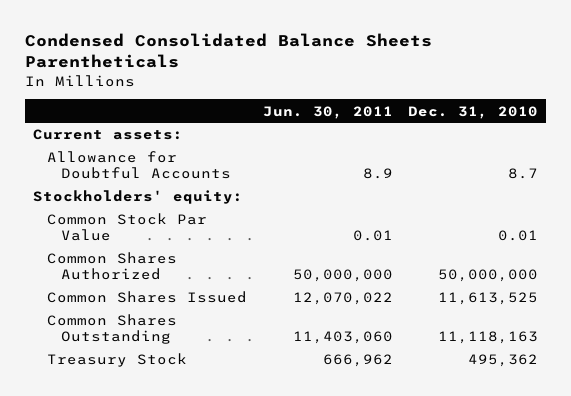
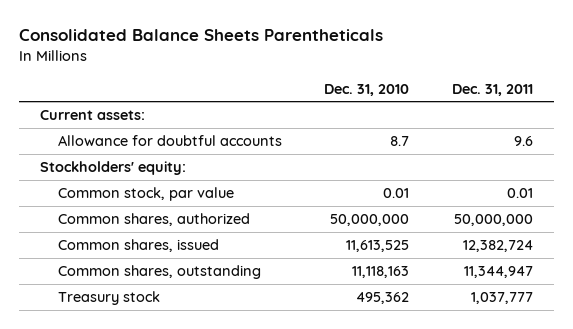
[25,33,433,69] Condensed Consolidated Balance Sheets Parentheticals -> [18,29,383,42] Consolidated Balance Sheets Parentheticals
[262,105,393,119] Jun. 30, 2011 -> none
none -> [451,83,533,96] Dec. 31, 2011
[47,151,232,179] Allowance for Doubtful Accounts -> [58,135,283,147] Allowance for doubtful accounts
[47,213,208,241] Common Stock Par Value -> [58,187,235,202] Common stock, par value
[47,252,178,280] Common Shares Authorized -> [58,213,251,227] Common shares, authorized
[47,291,248,304] Common Shares Issued -> [58,239,220,253] Common shares, issued
[47,314,178,344] Common Shares Outstanding -> [58,265,262,280] Common shares, outstanding
[47,353,188,368] Treasury Stock -> [58,291,161,306] Treasury stock

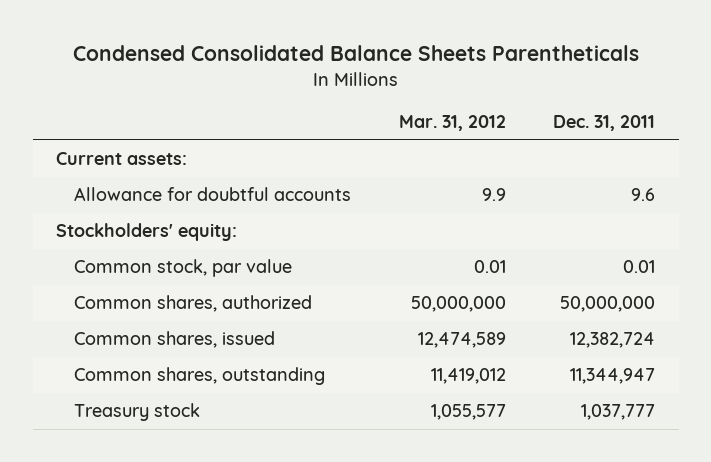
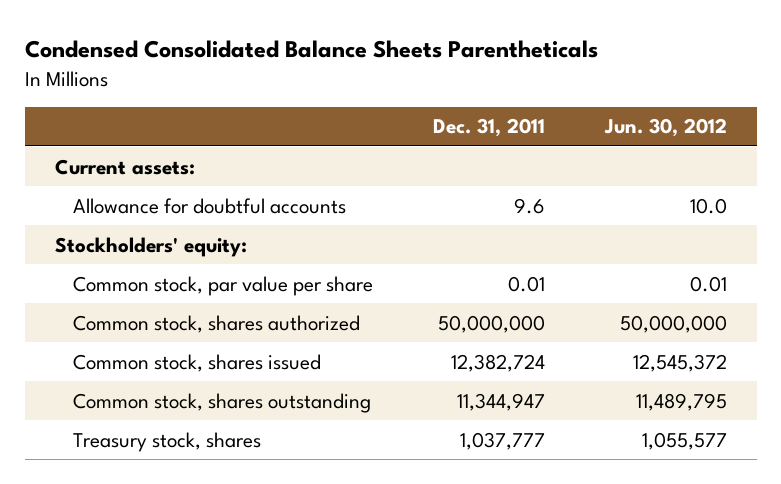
[398,115,506,132] Mar. 31, 2012 -> none
none -> [603,118,727,138] Jun. 30, 2012
[74,259,293,278] Common stock, par value -> [72,275,373,296] Common stock, par value per share
[74,295,313,313] Common shares, authorized -> [72,314,360,333] Common stock, shares authorized
[74,331,276,349] Common shares, issued -> [72,353,321,372] Common stock, shares issued
[74,367,326,386] Common shares, outstanding -> [72,392,371,413] Common stock, shares outstanding
[74,403,201,422] Treasury stock -> [72,431,261,452] Treasury stock, shares

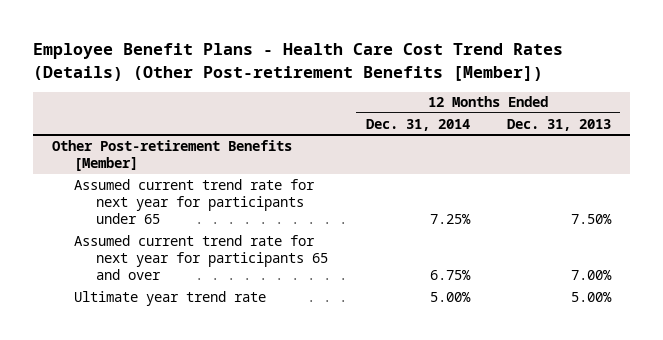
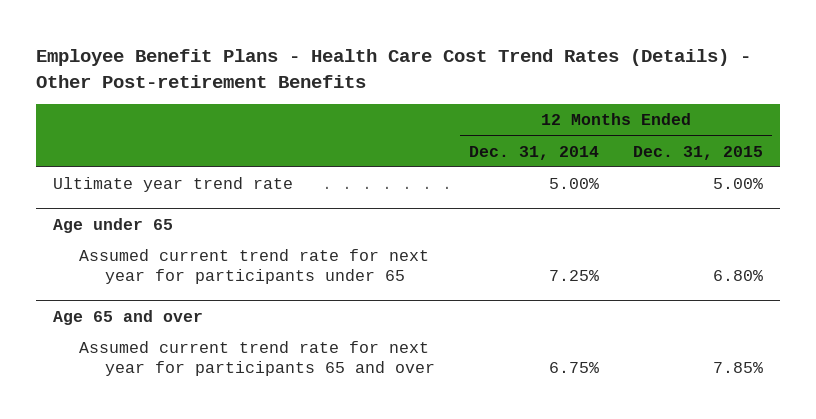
[33,43,564,81] Employee Benefit Plans - Health Care Cost Trend Rates (Details) (Other Post-retirement Benefits [Member]) -> [36,48,752,88] Employee Benefit Plans - Health Care Cost Trend Rates (Details) - Other Post-retirement Benefits
[506,118,611,131] Dec. 31, 2013 -> none
none -> [633,145,764,160] Dec. 31, 2015
[51,139,292,172] Other Post-retirement Benefits [Member] -> none
none -> [53,177,294,193] Ultimate year trend rate
none -> [53,218,174,234] Age under 65
none -> [53,310,204,326] Age 65 and over
[74,290,267,306] Ultimate year trend rate -> none

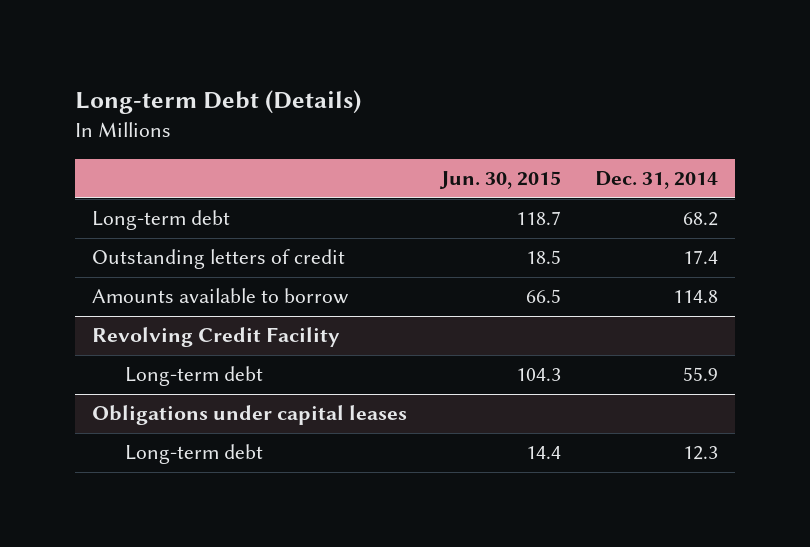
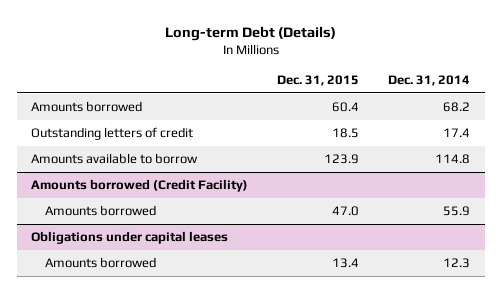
[438,171,561,190] Jun. 30, 2015 -> none
none -> [277,74,360,86] Dec. 31, 2015
[91,210,230,231] Long-term debt -> [31,101,143,113] Amounts borrowed
[91,327,340,348] Revolving Credit Facility -> none
none -> [31,179,249,193] Amounts borrowed (Credit Facility)
[124,366,263,387] Long-term debt -> [44,205,156,217] Amounts borrowed
[124,444,263,465] Long-term debt -> [44,257,156,269] Amounts borrowed

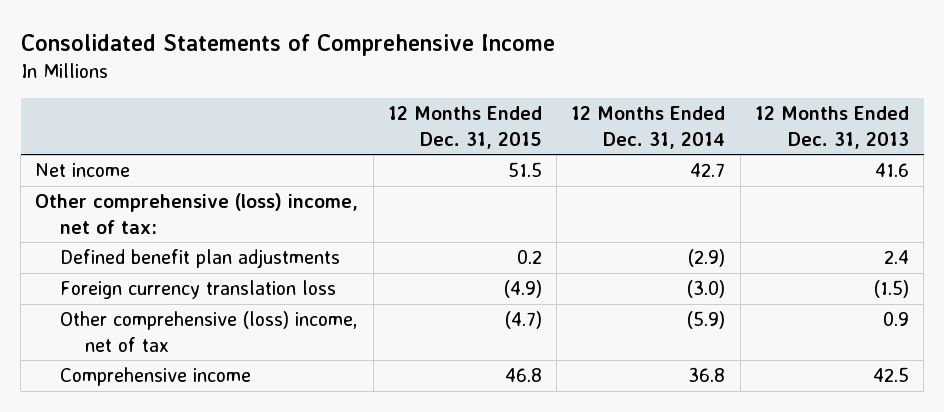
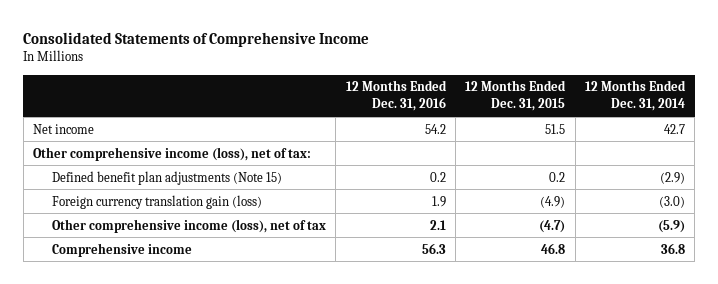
[754,106,909,149] 12 Months Ended Dec. 31, 2013 -> none
none -> [345,80,447,112] 12 Months Ended Dec. 31, 2016
[35,193,359,234] Other comprehensive (loss) income, net of tax: -> [32,146,311,161] Other comprehensive income (loss), net of tax:
[60,249,341,269] Defined benefit plan adjustments -> [52,170,283,185] Defined benefit plan adjustments (Note 15)
[60,280,337,300] Foreign currency translation loss -> [52,194,263,209] Foreign currency translation gain (loss)
[60,311,358,352] Other comprehensive (loss) income, net of tax -> [52,218,327,233] Other comprehensive income (loss), net of tax

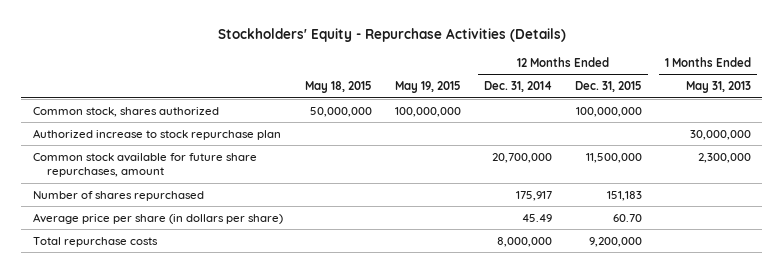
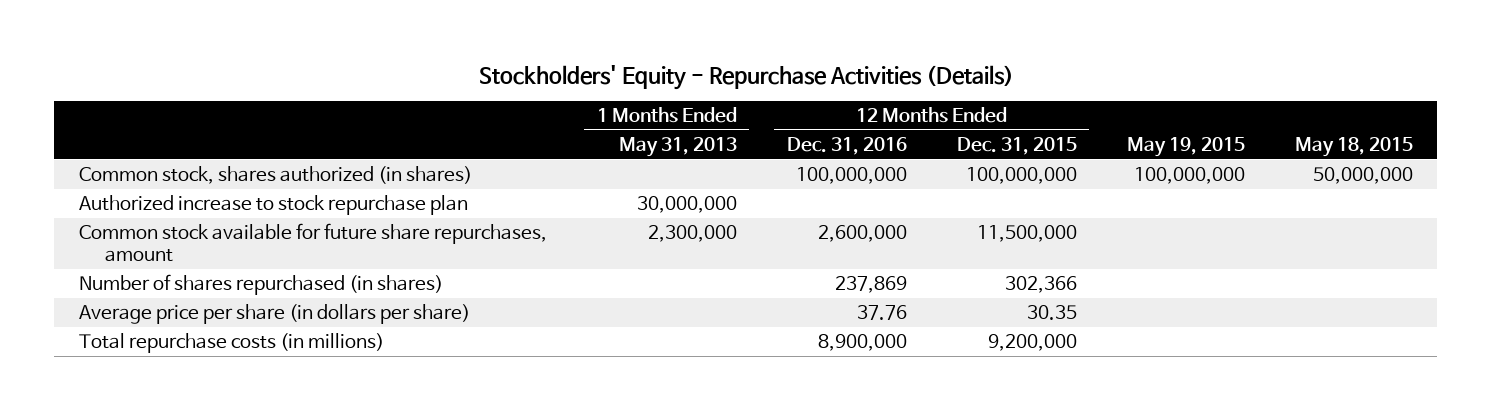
[484,81,553,93] Dec. 31, 2014 -> none
none -> [786,136,907,155] Dec. 31, 2016
[32,106,219,117] Common stock, shares authorized -> [79,165,473,184] Common stock, shares authorized (in shares)
[32,190,204,201] Number of shares repurchased -> [79,273,444,295] Number of shares repurchased (in shares)
[607,190,643,201] 151,183 -> [1004,275,1077,293] 302,366
[613,213,643,222] 60.70 -> [1026,304,1077,320] 30.35
[32,236,158,247] Total repurchase costs -> [79,332,385,353] Total repurchase costs (in millions)

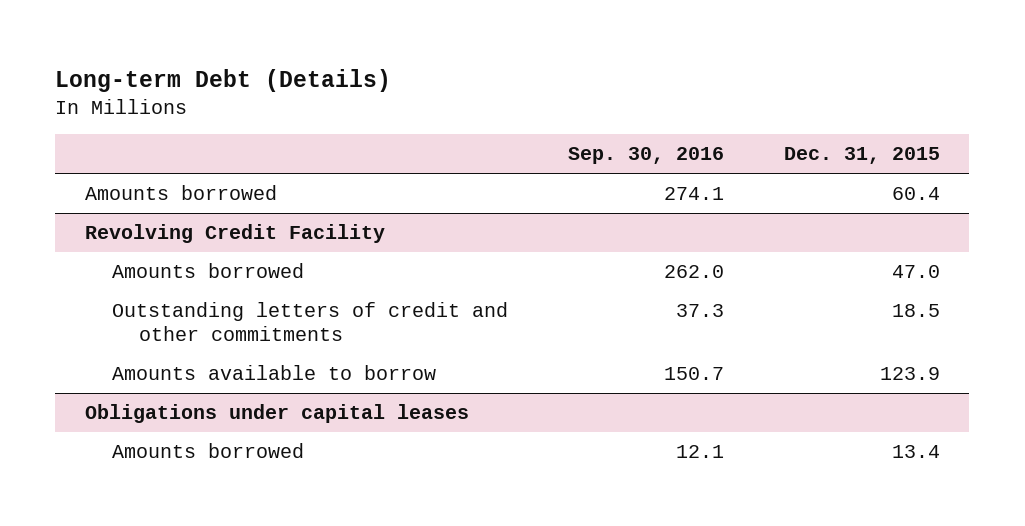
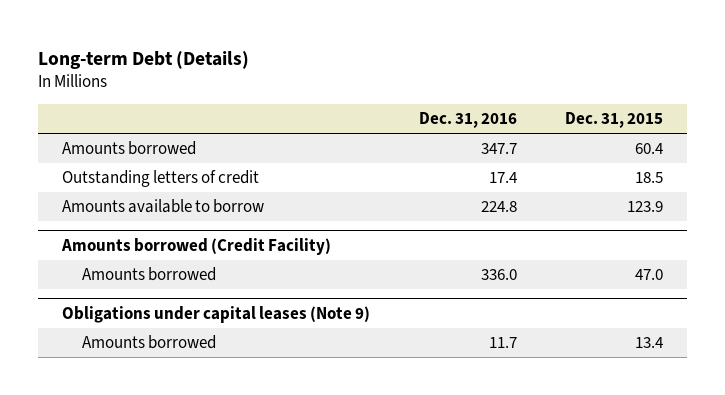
[567,147,724,165] Sep. 30, 2016 -> none
none -> [418,112,517,129] Dec. 31, 2016
[85,224,386,244] Revolving Credit Facility -> none
[111,263,304,279] Amounts borrowed -> none
[111,302,508,342] Outstanding letters of credit and other commitments -> [62,170,260,188] Outstanding letters of credit
none -> [61,238,332,256] Amounts borrowed (Credit Facility)
none -> [82,267,217,282] Amounts borrowed
[85,404,470,424] Obligations under capital leases -> [62,306,371,324] Obligations under capital leases (Note 9)

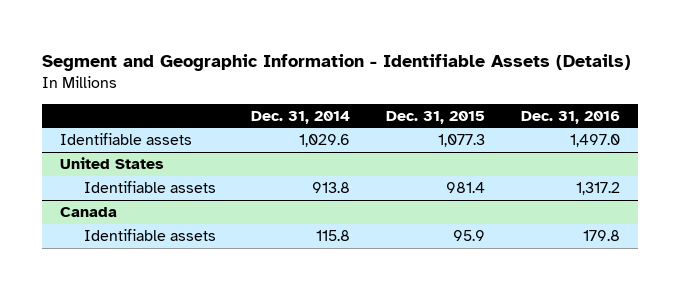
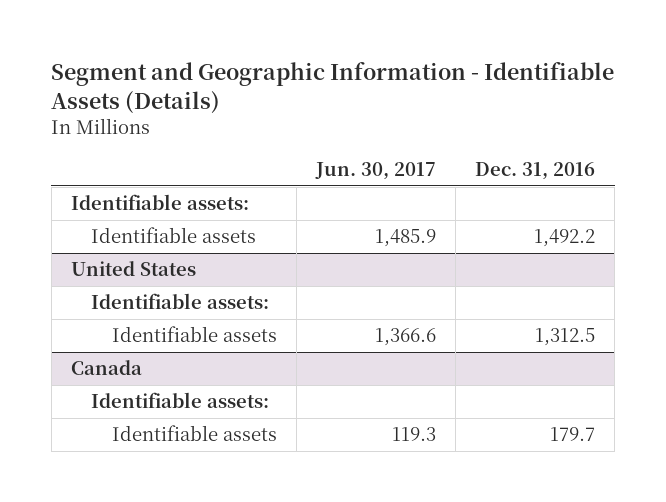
[251,110,351,124] Dec. 31, 2014 -> none
[386,110,486,124] Dec. 31, 2015 -> none
none -> [315,162,437,181] Jun. 30, 2017
none -> [70,194,249,211] Identifiable assets:
[570,134,621,148] 1,497.0 -> [534,229,596,248] 1,492.2
none -> [91,293,270,310] Identifiable assets:
[576,182,621,196] 1,317.2 -> [535,328,596,347] 1,312.5
none -> [91,392,270,409] Identifiable assets:
[583,230,621,242] 179.8 -> [550,427,596,442] 179.7

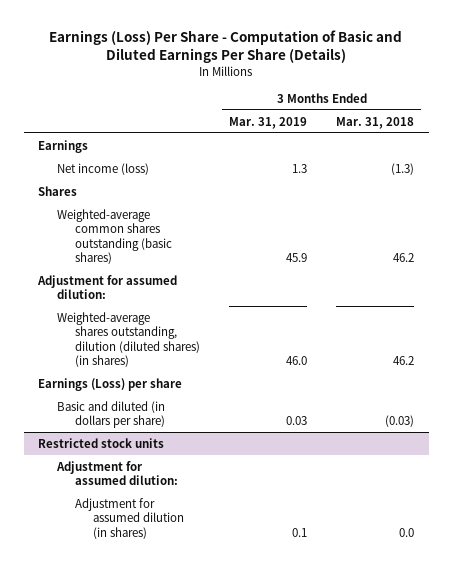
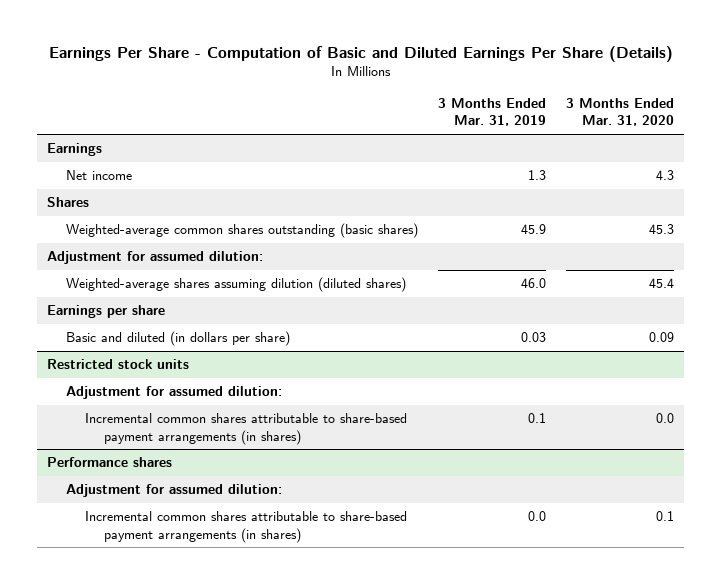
[49,29,403,63] Earnings (Loss) Per Share - Computation of Basic and Diluted Earnings Per Share (Details) -> [48,46,673,63] Earnings Per Share - Computation of Basic and Diluted Earnings Per Share (Details)
[336,116,415,129] Mar. 31, 2018 -> none
none -> [565,97,674,127] 3 Months Ended Mar. 31, 2020
[56,162,149,175] Net income (loss) -> [66,170,133,181] Net income
[56,311,201,368] Weighted-average shares outstanding, dilution (diluted shares) (in shares) -> [66,277,407,293] Weighted-average shares assuming dilution (diluted shares)
[38,377,183,391] Earnings (Loss) per share -> [47,305,166,319] Earnings per share
[75,497,185,539] Adjustment for assumed dilution (in shares) -> [84,413,407,445] Incremental common shares attributable to share-based payment arrangements (in shares)
none -> [47,457,173,468] Performance shares
none -> [66,484,283,498] Adjustment for assumed dilution:
none -> [84,511,407,543] Incremental common shares attributable to share-based payment arrangements (in shares)

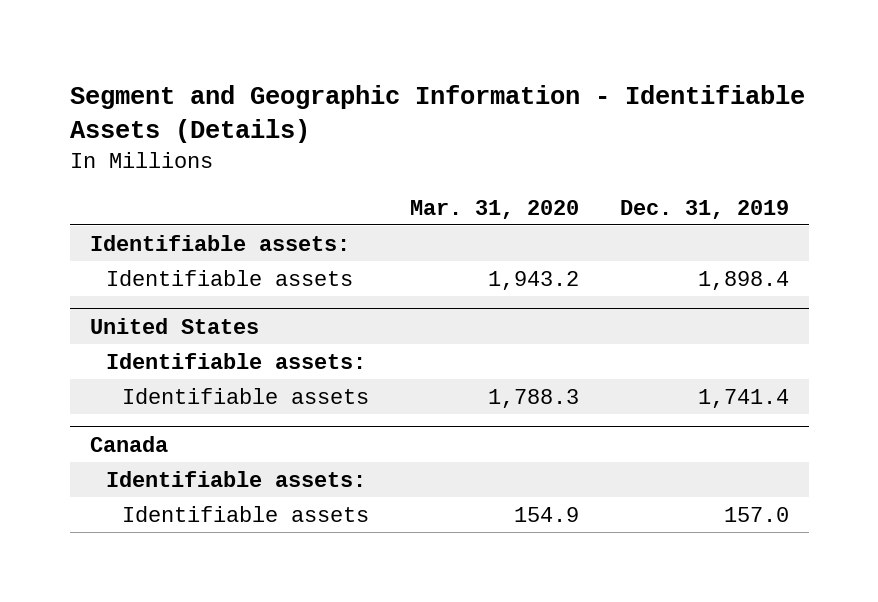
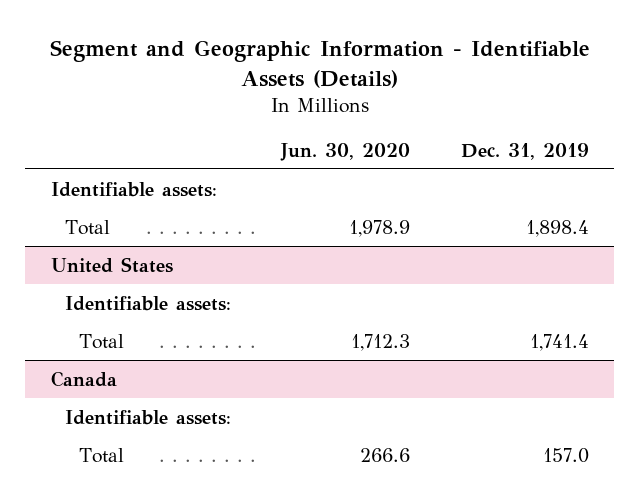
[410,199,580,219] Mar. 31, 2020 -> none
none -> [280,142,411,161] Jun. 30, 2020
[106,269,354,286] Identifiable assets -> [64,219,110,235] Total
[122,387,370,404] Identifiable assets -> [79,333,125,349] Total
[122,505,370,522] Identifiable assets -> [79,447,125,463] Total

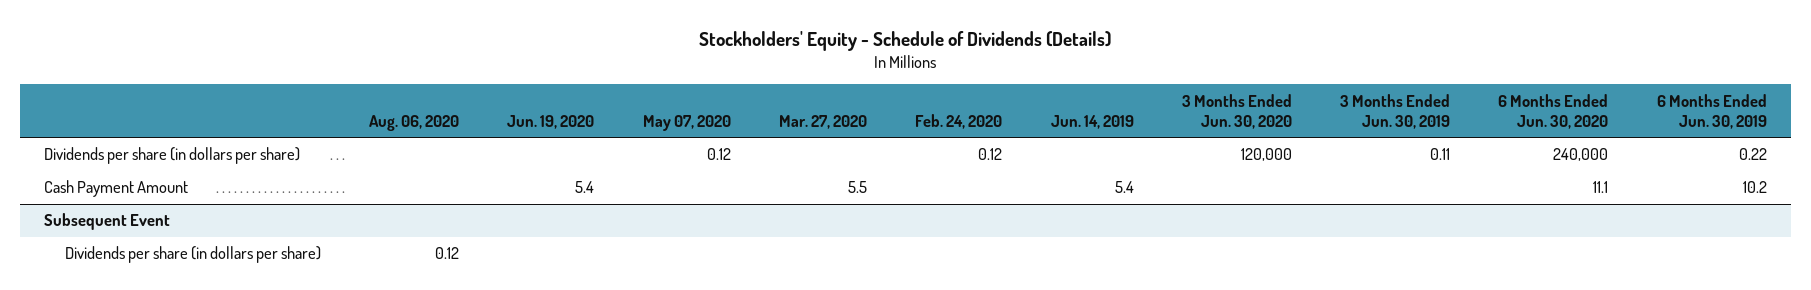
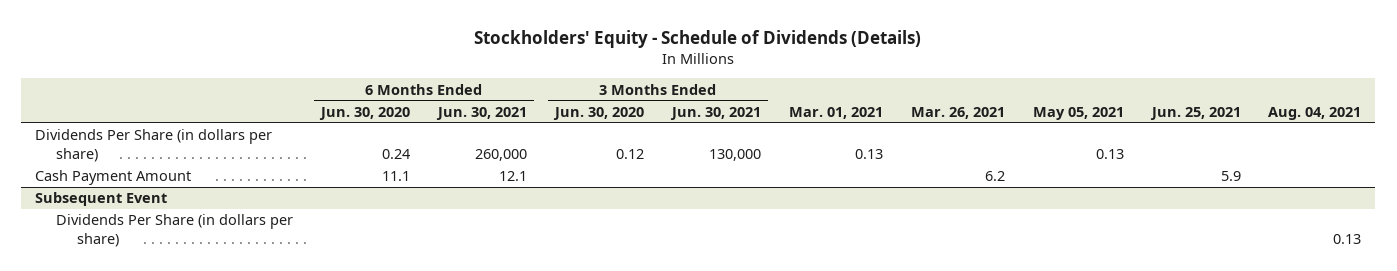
[369,114,460,131] Aug. 06, 2020 -> none
[507,114,595,129] Jun. 19, 2020 -> none
[642,114,731,131] May 07, 2020 -> none
[778,114,867,129] Mar. 27, 2020 -> none
[915,113,1003,129] Feb. 24, 2020 -> none
[1050,114,1134,129] Jun. 14, 2019 -> none
[1340,93,1451,129] 3 Months Ended Jun. 30, 2019 -> none
[1656,93,1767,129] 6 Months Ended Jun. 30, 2019 -> none
none -> [435,106,527,120] Jun. 30, 2021
none -> [669,106,761,120] Jun. 30, 2021
none -> [788,106,883,119] Mar. 01, 2021
none -> [910,106,1005,119] Mar. 26, 2021
none -> [1032,106,1124,120] May 05, 2021
none -> [1149,106,1241,120] Jun. 25, 2021
none -> [1268,106,1362,120] Aug. 04, 2021
[44,147,301,165] Dividends per share (in dollars per share) -> [35,129,273,162] Dividends Per Share (in dollars per share)
[1240,148,1292,162] 120,000 -> [615,148,644,159] 0.12
[1553,148,1609,162] 240,000 -> [381,148,410,159] 0.24
[64,246,321,264] Dividends per share (in dollars per share) -> [56,214,294,247] Dividends Per Share (in dollars per share)

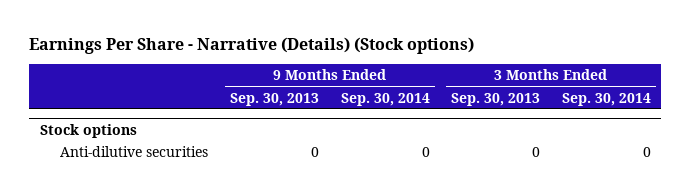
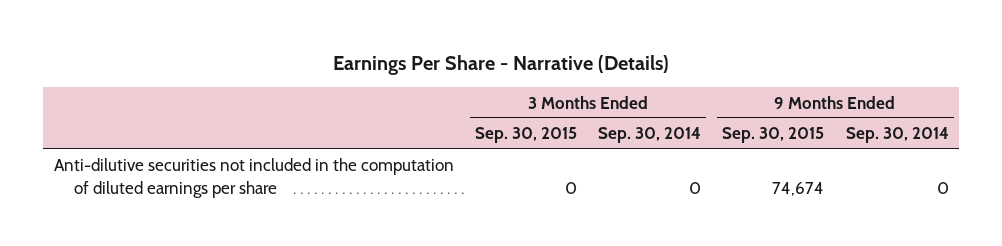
[28,37,474,55] Earnings Per Share - Narrative (Details) (Stock options) -> [333,54,670,75] Earnings Per Share - Narrative (Details)
[229,92,319,106] Sep. 30, 2013 -> none
[451,92,541,106] Sep. 30, 2013 -> none
none -> [474,127,577,144] Sep. 30, 2015
none -> [722,127,825,144] Sep. 30, 2015
[39,123,137,138] Stock options -> none
[60,146,209,158] Anti-dilutive securities -> [53,158,454,198] Anti-dilutive securities not included in the computation of diluted earnings per share

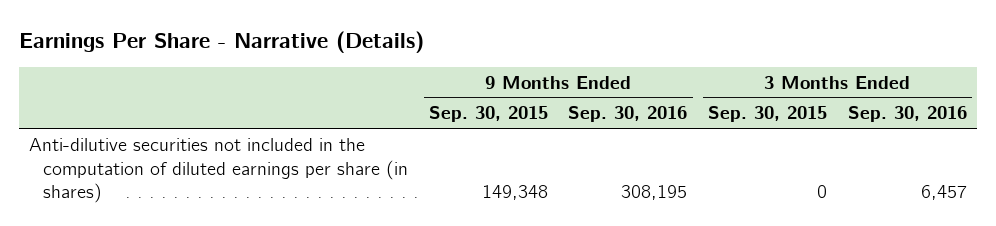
[598,127,702,144] Sep. 30, 2014 -> none
[845,127,949,144] Sep. 30, 2014 -> none
none -> [568,106,688,123] Sep. 30, 2016
none -> [847,106,967,123] Sep. 30, 2016
[53,158,454,198] Anti-dilutive securities not included in the computation of diluted earnings per share -> [29,137,409,204] Anti-dilutive securities not included in the computation of diluted earnings per share (in shares)
[772,181,825,196] 74,674 -> [481,185,548,201] 149,348

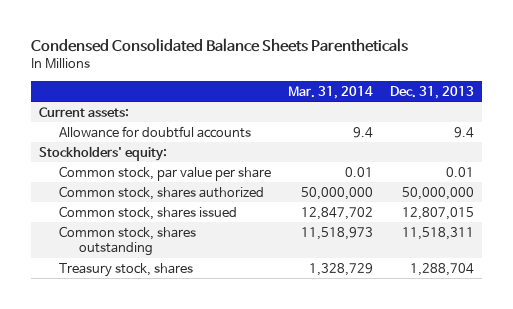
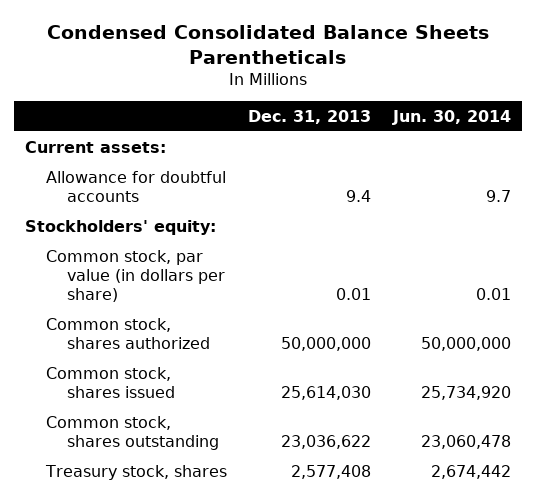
[287,85,373,99] Mar. 31, 2014 -> none
none -> [392,109,512,125] Jun. 30, 2014
[59,165,272,181] Common stock, par value per share -> [45,249,225,303] Common stock, par value (in dollars per share)
[401,206,474,220] 12,807,015 -> [281,385,372,400] 25,614,030
[401,226,474,240] 11,518,311 -> [281,434,372,449] 23,036,622
[409,262,474,276] 1,288,704 -> [291,464,372,479] 2,577,408

